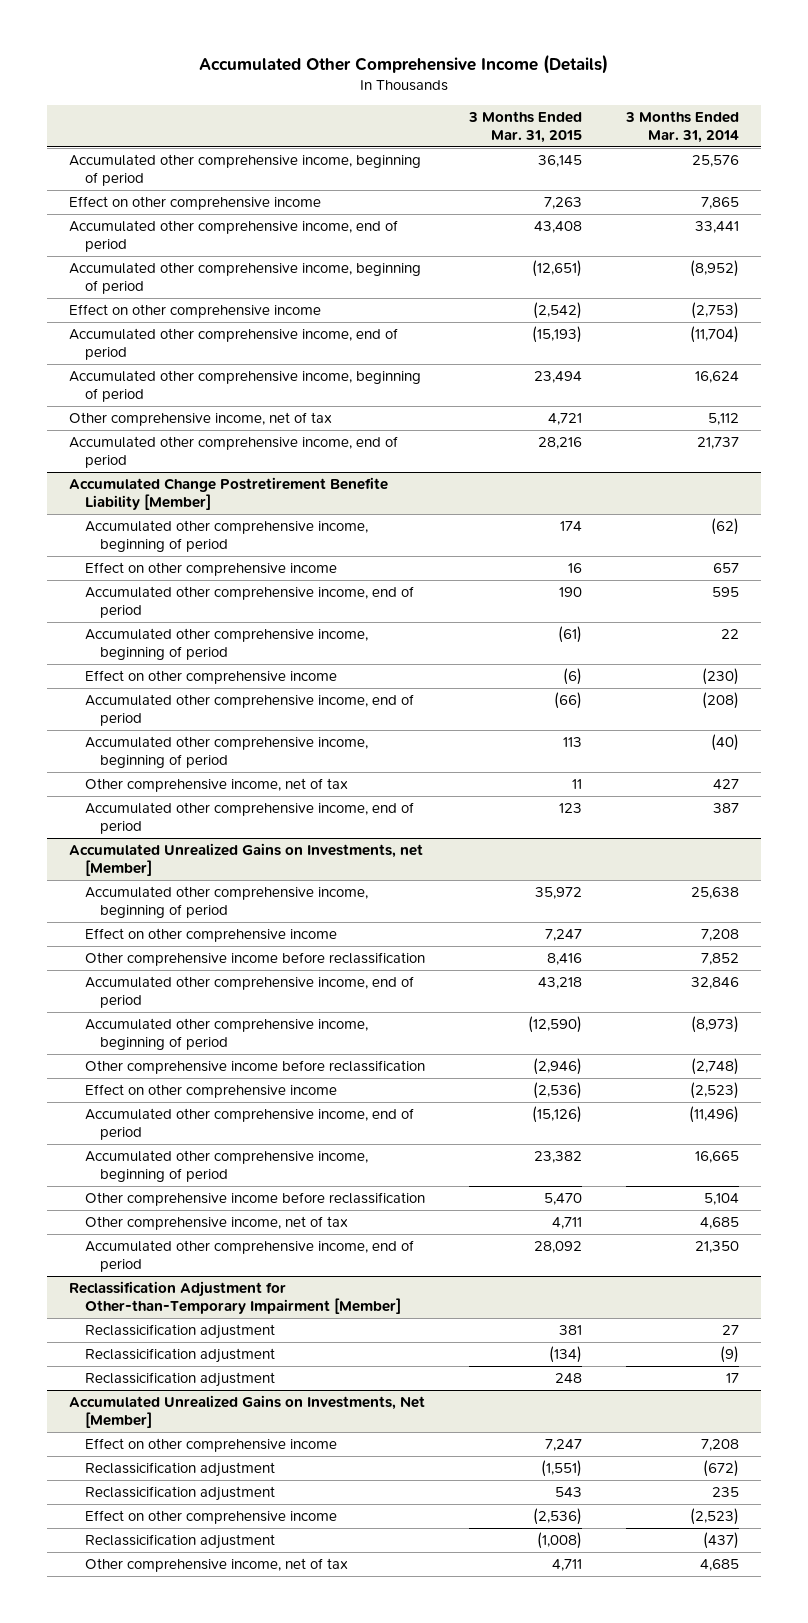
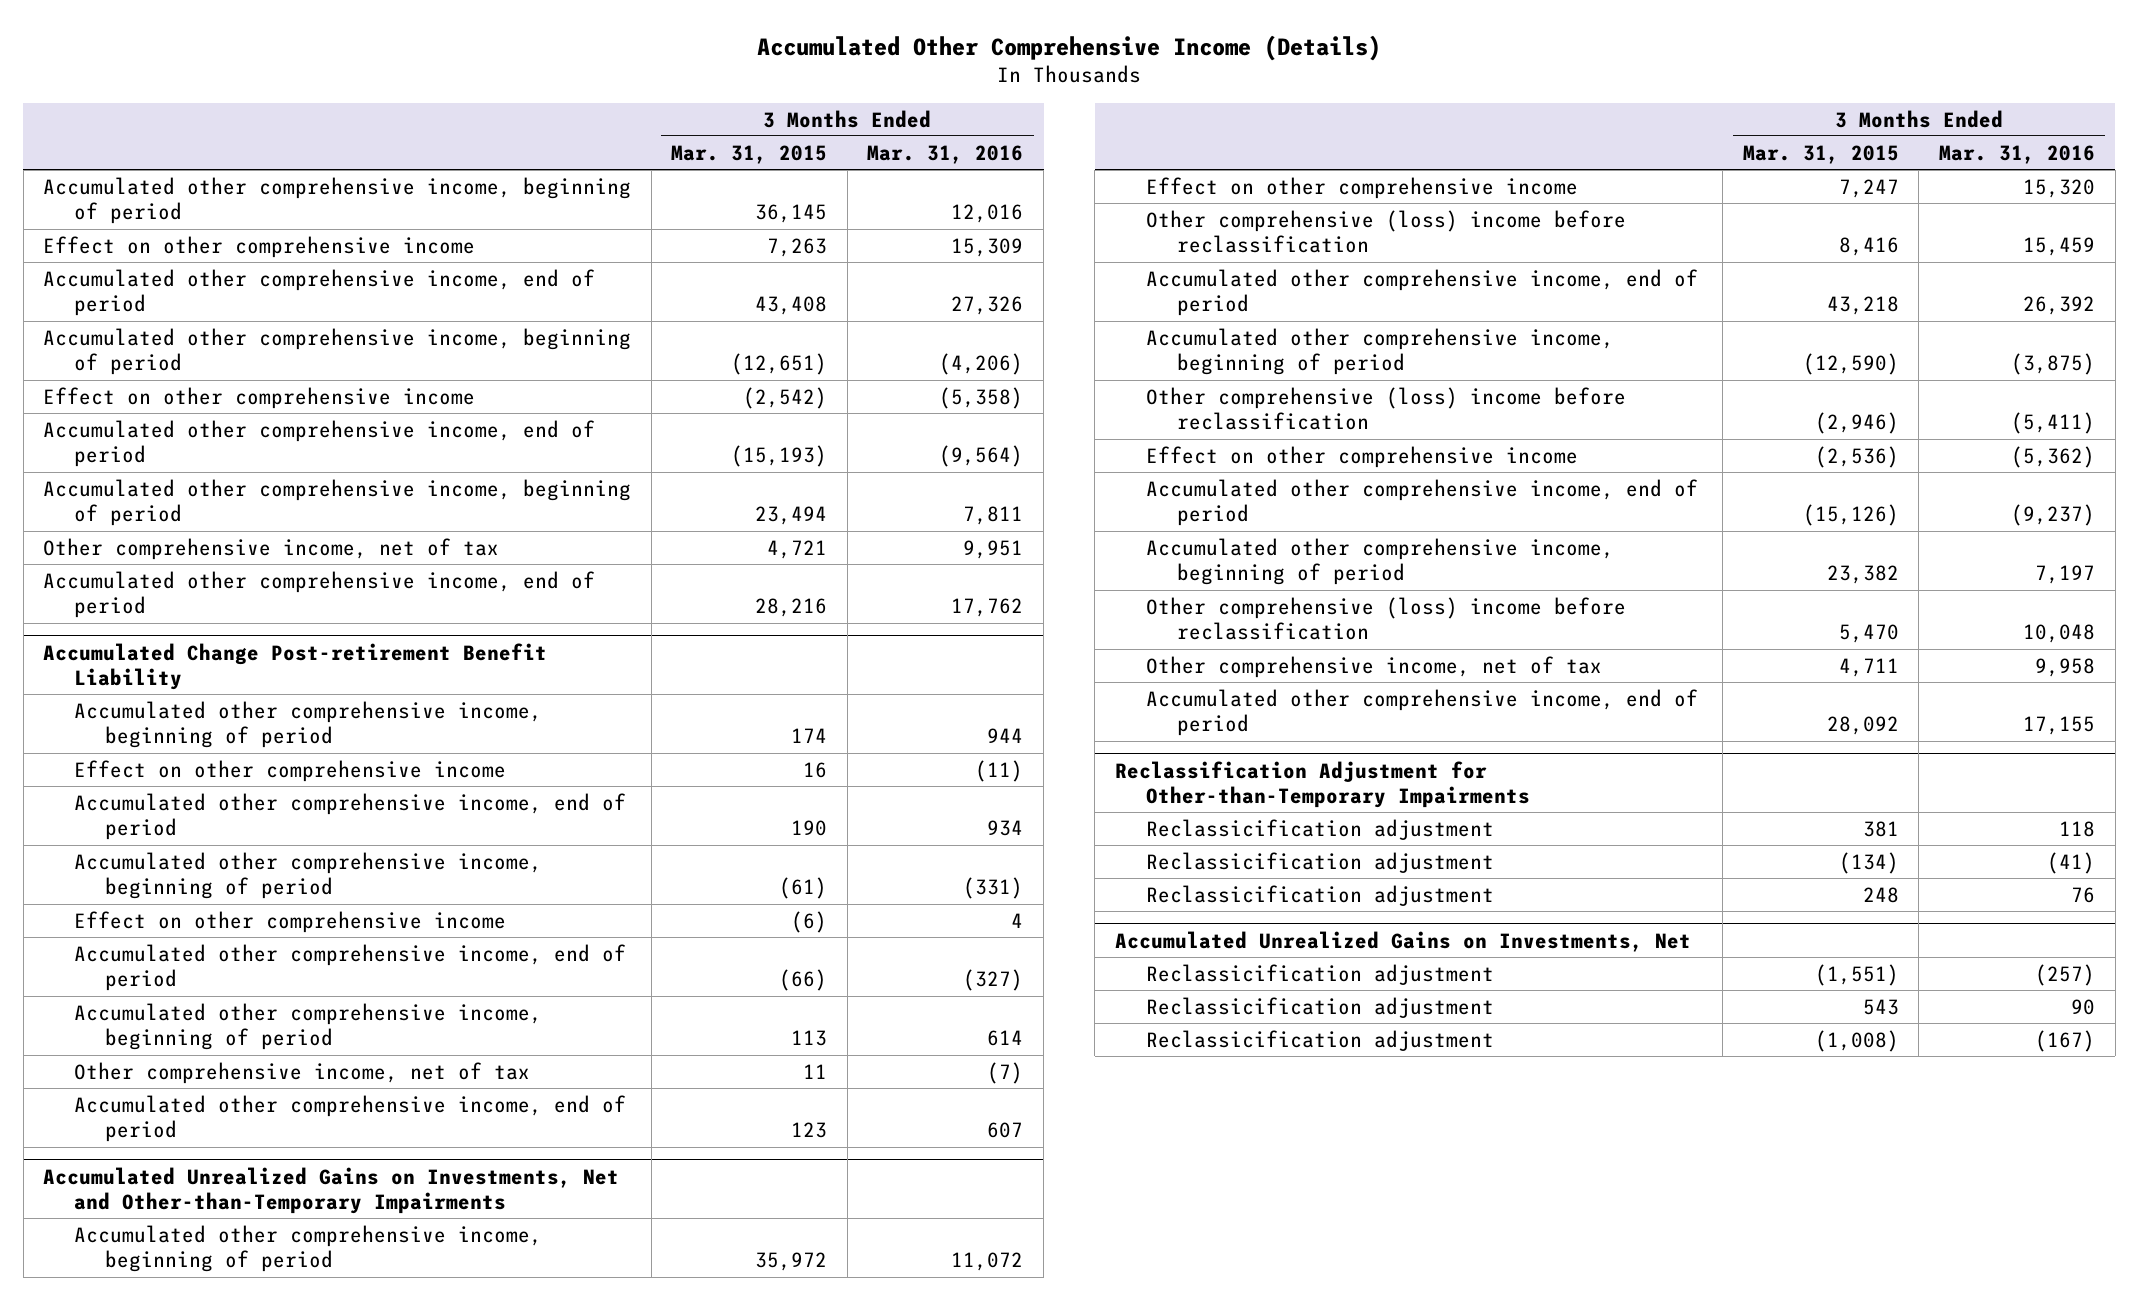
[625,110,740,143] 3 Months Ended Mar. 31, 2014 -> none
none -> [867,144,1024,164] Mar. 31, 2016
[68,476,388,511] Accumulated Change Postretirement Benefite Liability [Member] -> [43,642,548,691] Accumulated Change Post-retirement Benefit Liability
[68,842,423,877] Accumulated Unrealized Gains on Investments, net [Member] -> [43,1166,620,1215] Accumulated Unrealized Gains on Investments, Net and Other-than-Temporary Impairments
[84,951,425,966] Other comprehensive income before reclassification -> [1145,209,1626,254] Other comprehensive (loss) income before reclassification
[84,1059,425,1074] Other comprehensive income before reclassification -> [1145,386,1626,431] Other comprehensive (loss) income before reclassification
[84,1191,425,1206] Other comprehensive income before reclassification -> [1145,596,1626,641] Other comprehensive (loss) income before reclassification
[68,1280,401,1315] Reclassification Adjustment for Other-than-Temporary Impairment [Member] -> [1114,760,1530,809] Reclassification Adjustment for Other-than-Temporary Impairments
[84,1437,337,1452] Effect on other comprehensive income -> none
[68,1394,425,1429] Accumulated Unrealized Gains on Investments, Net [Member] -> [1114,930,1691,952] Accumulated Unrealized Gains on Investments, Net
[84,1509,337,1524] Effect on other comprehensive income -> none
[84,1557,348,1572] Other comprehensive income, net of tax -> none

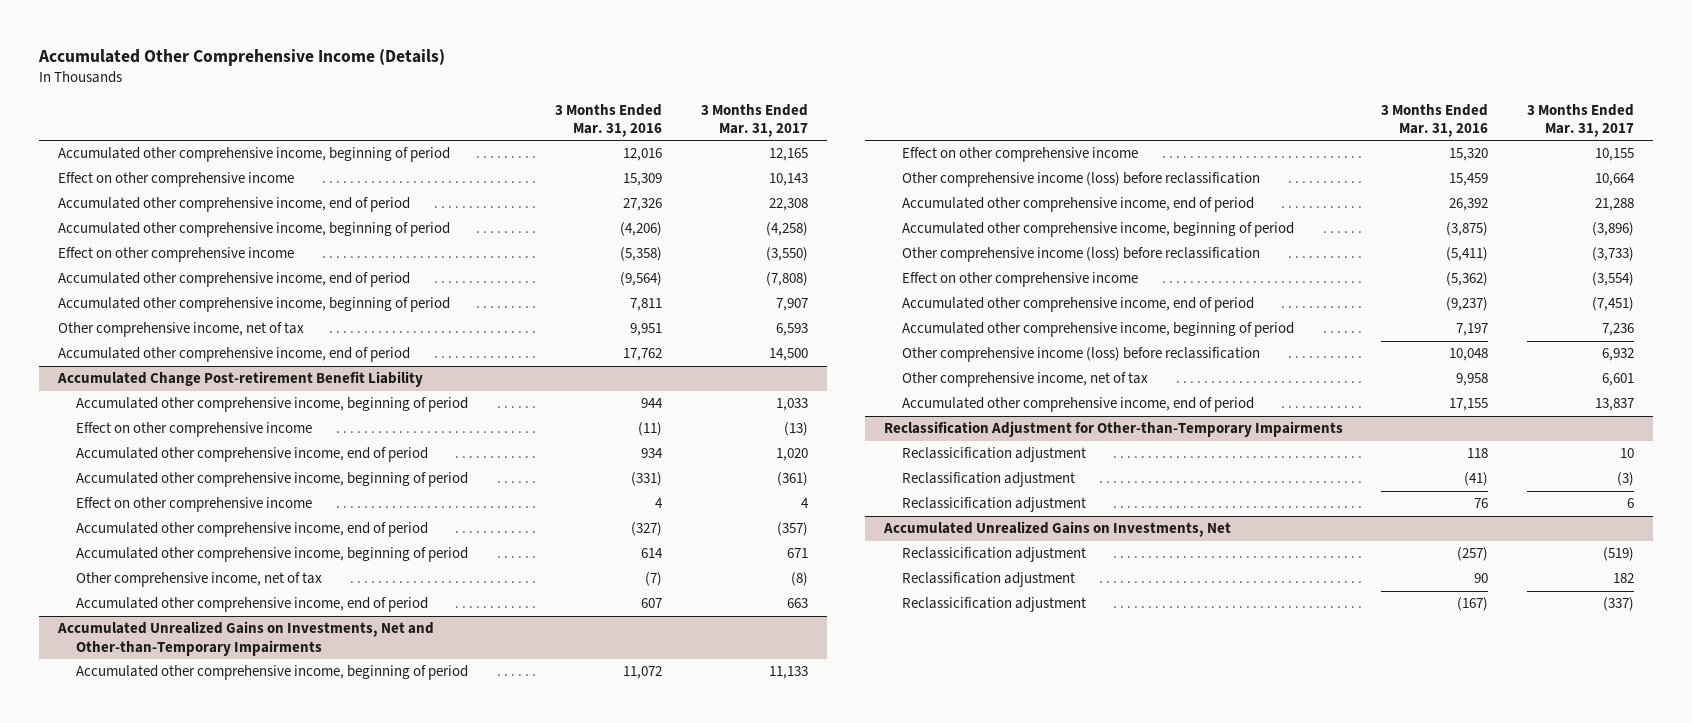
[671,144,828,164] Mar. 31, 2015 -> none
none -> [700,103,808,137] 3 Months Ended Mar. 31, 2017
[1145,209,1626,254] Other comprehensive (loss) income before reclassification -> [902,172,1261,188] Other comprehensive income (loss) before reclassification
[1145,386,1626,431] Other comprehensive (loss) income before reclassification -> [902,247,1261,263] Other comprehensive income (loss) before reclassification
[1145,596,1626,641] Other comprehensive (loss) income before reclassification -> [902,347,1261,363] Other comprehensive income (loss) before reclassification
[1145,851,1494,873] Reclassicification adjustment -> [902,472,1076,488] Reclassification adjustment
[1145,996,1494,1018] Reclassicification adjustment -> [902,572,1076,588] Reclassification adjustment

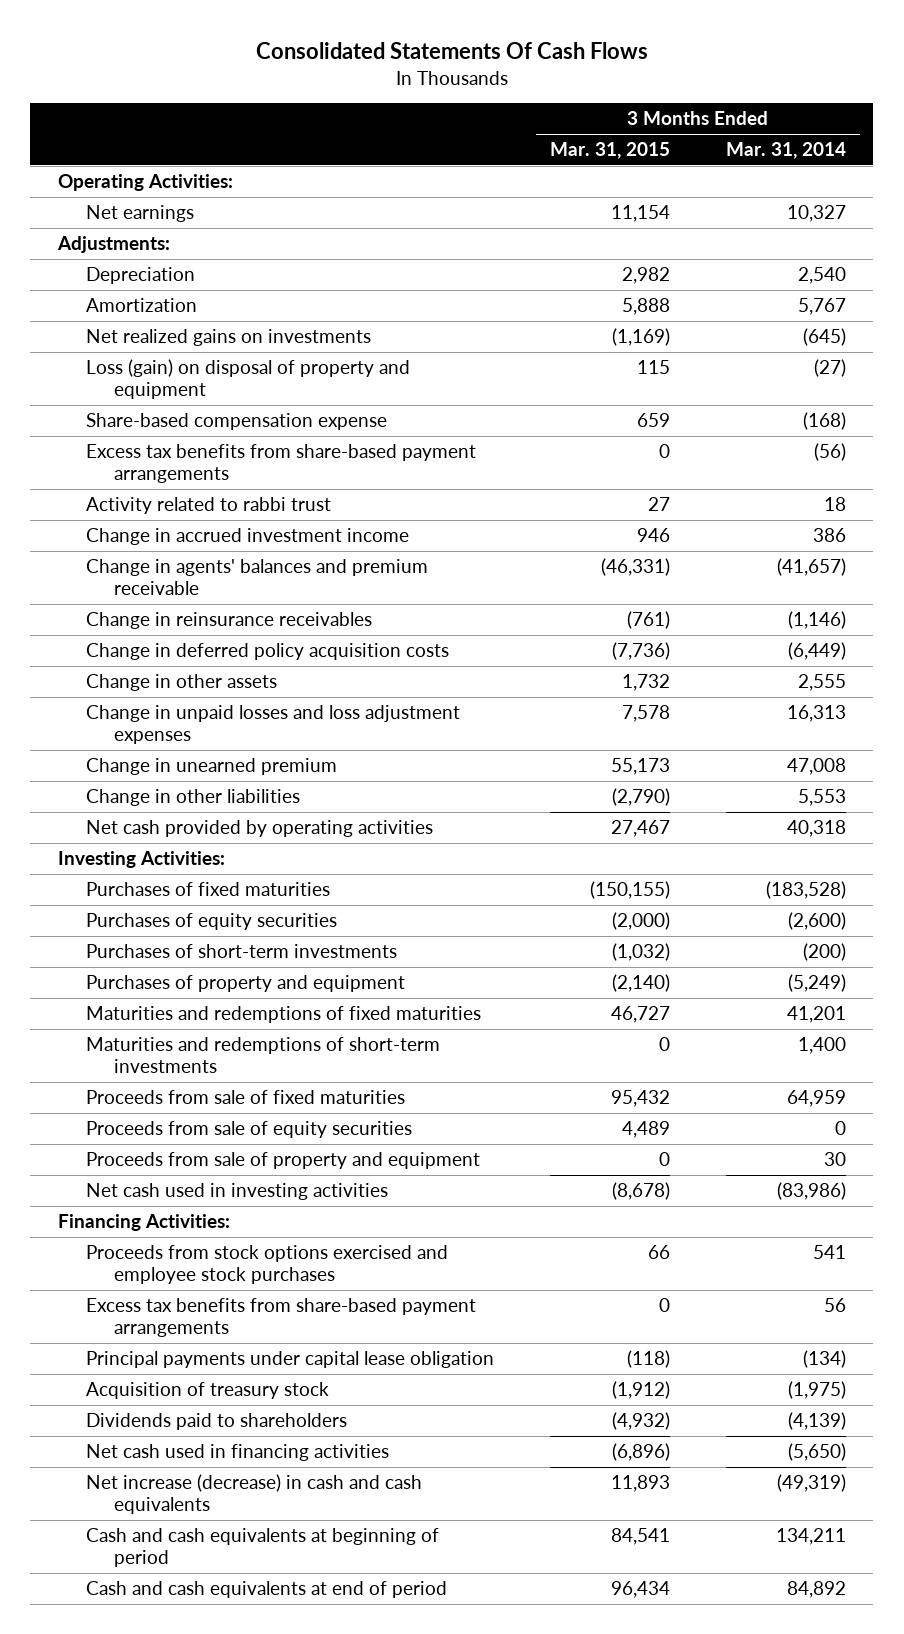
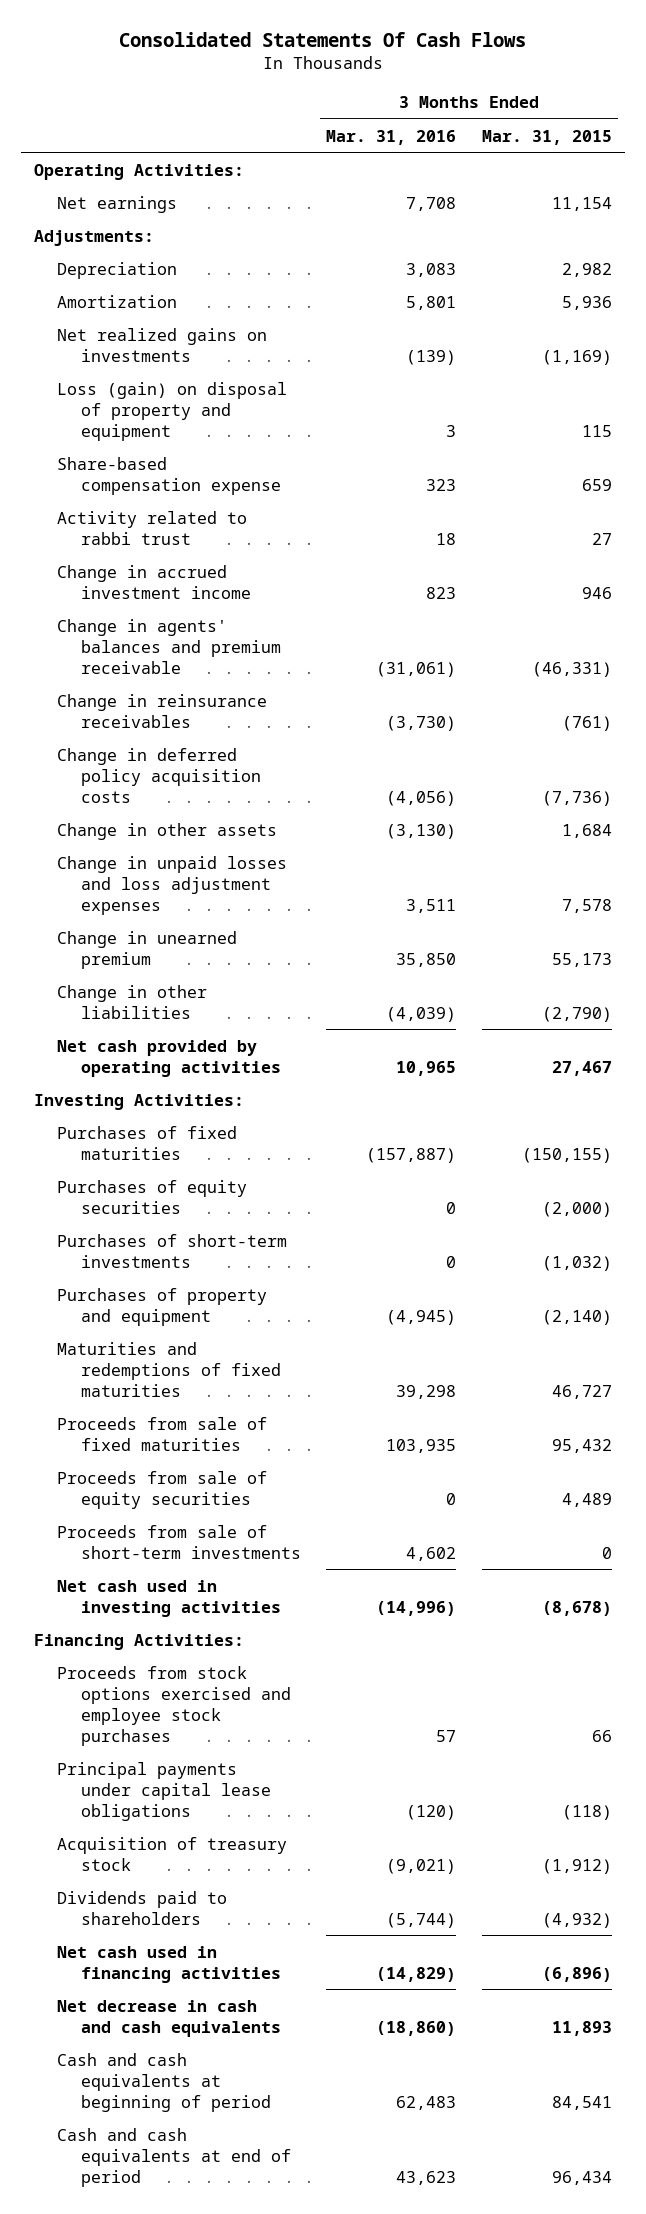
[725,142,846,160] Mar. 31, 2014 -> none
none -> [326,129,457,145] Mar. 31, 2016
[621,298,670,316] 5,888 -> [562,295,613,310] 5,936
[85,444,476,483] Excess tax benefits from share-based payment arrangements -> none
[621,674,670,692] 1,732 -> [562,823,613,838] 1,684
[85,1037,440,1073] Maturities and redemptions of short-term investments -> none
[85,1152,480,1170] Proceeds from sale of property and equipment -> none
none -> [57,1524,301,1559] Proceeds from sale of short-term investments
[85,1298,476,1337] Excess tax benefits from share-based payment arrangements -> none
[85,1351,494,1369] Principal payments under capital lease obligation -> [57,1761,271,1821] Principal payments under capital lease obligations
[85,1474,422,1514] Net increase (decrease) in cash and cash equivalents -> [57,1999,281,2037] Net decrease in cash and cash equivalents

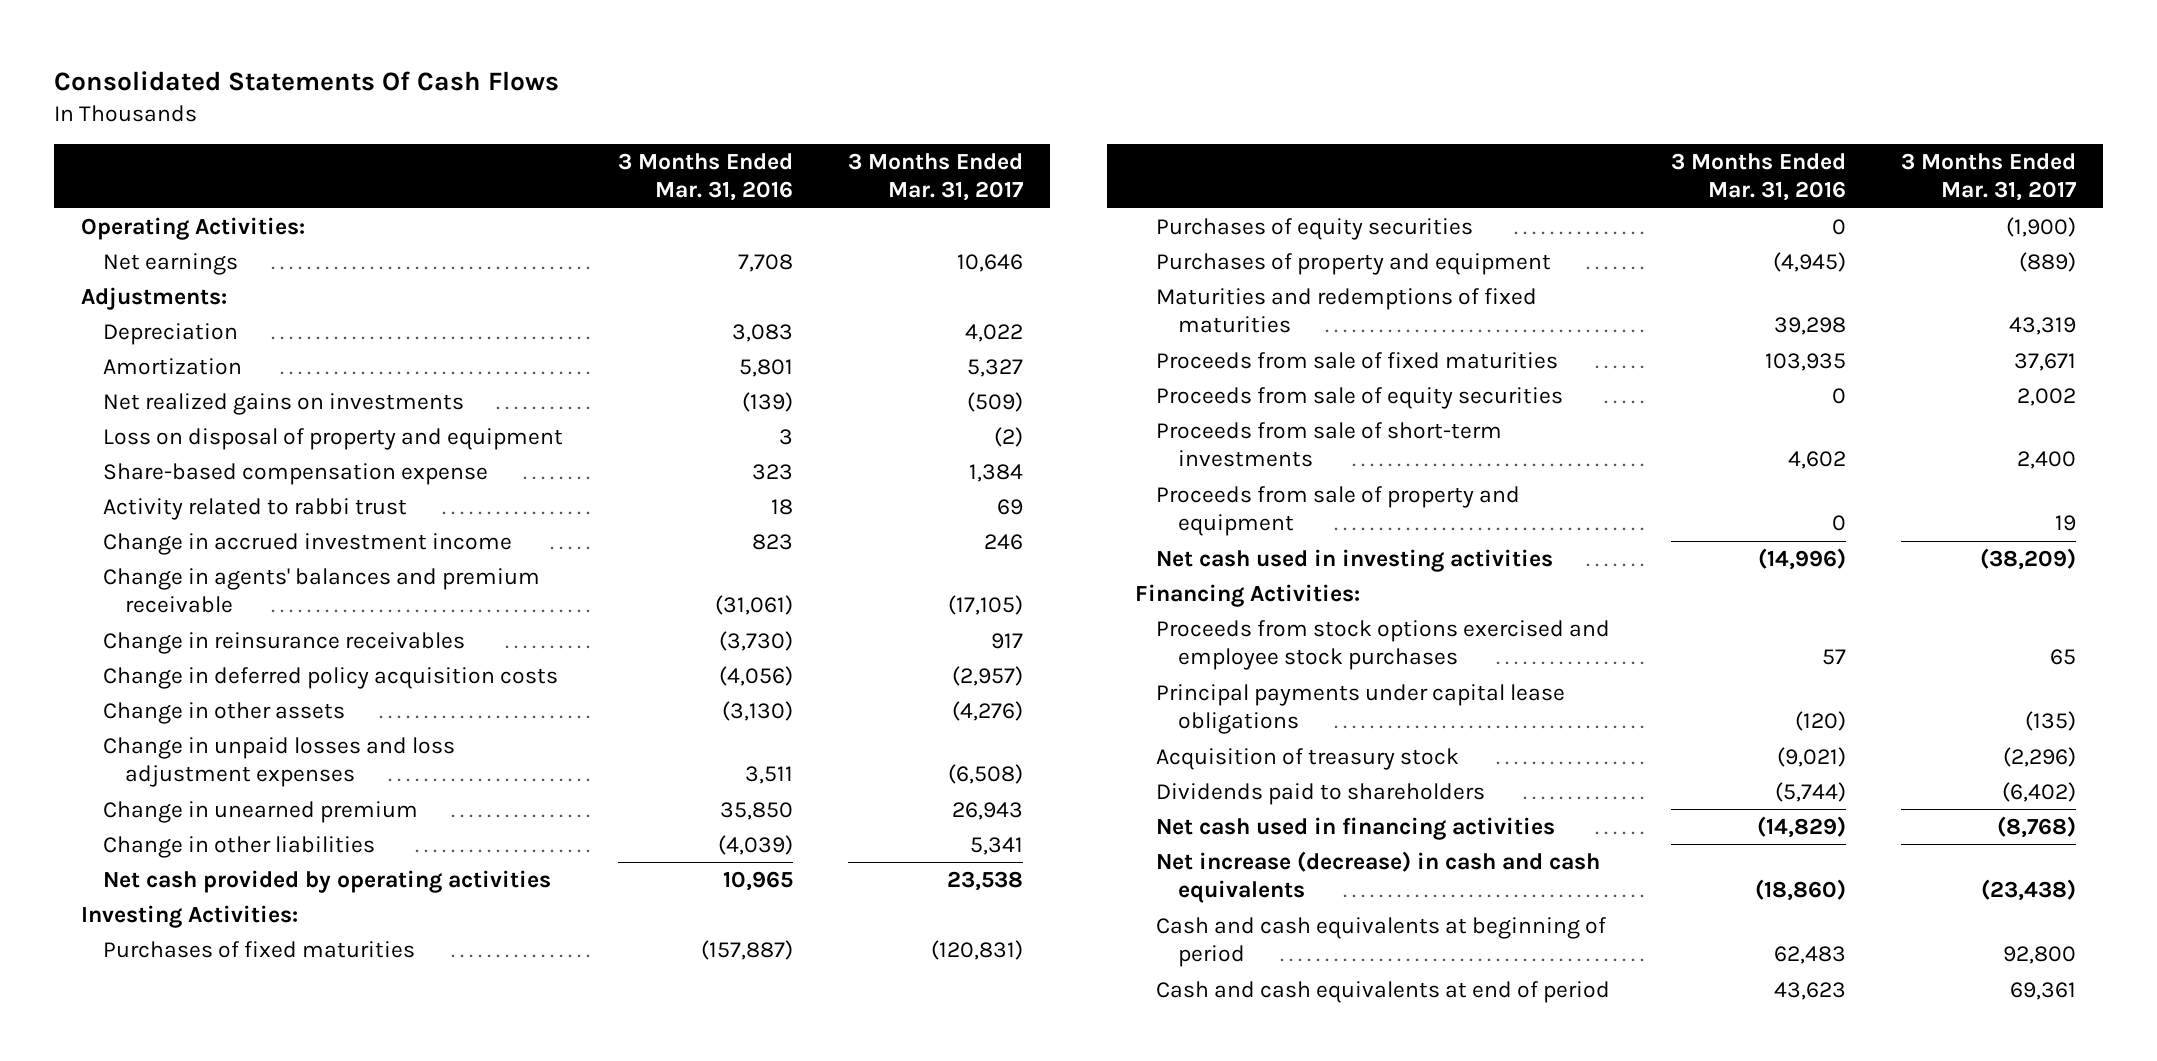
[482,129,613,145] Mar. 31, 2015 -> none
none -> [847,152,1024,202] 3 Months Ended Mar. 31, 2017
[57,381,288,441] Loss (gain) on disposal of property and equipment -> [103,427,564,450] Loss on disposal of property and equipment
[57,1233,288,1268] Purchases of short-term investments -> none
none -> [1156,485,1521,537] Proceeds from sale of property and equipment
[57,1999,281,2037] Net decrease in cash and cash equivalents -> [1156,850,1601,904] Net increase (decrease) in cash and cash equivalents

